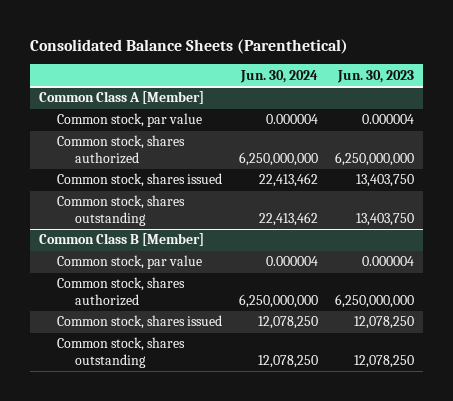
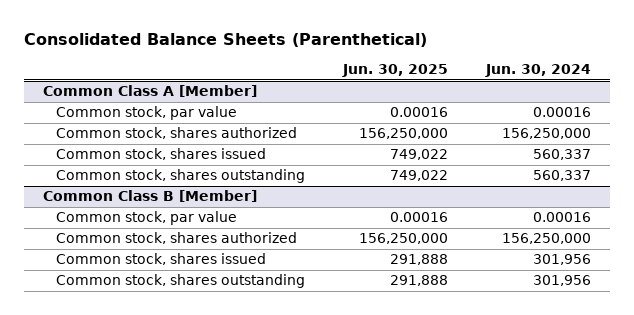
[337,69,415,83] Jun. 30, 2023 -> none
none -> [342,64,449,78] Jun. 30, 2025
[265,114,318,125] 0.000004 -> [533,107,592,118] 0.00016
[238,151,318,166] 6,250,000,000 -> [502,128,592,140] 156,250,000
[258,173,318,188] 22,413,462 -> [533,149,592,161] 560,337
[258,211,318,226] 22,413,462 -> [533,170,592,182] 560,337
[265,256,318,267] 0.000004 -> [533,212,592,223] 0.00016
[238,293,318,308] 6,250,000,000 -> [502,233,592,245] 156,250,000
[257,316,318,330] 12,078,250 -> [533,254,592,266] 301,956
[257,354,318,368] 12,078,250 -> [533,275,592,287] 301,956

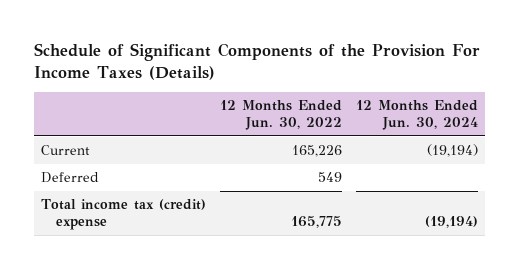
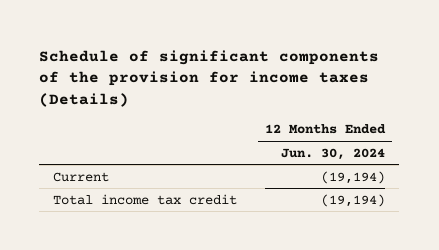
[33,42,480,80] Schedule of Significant Components of the Provision For Income Taxes (Details) -> [39,49,380,107] Schedule of significant components of the provision for income taxes (Details)
[219,100,342,130] 12 Months Ended Jun. 30, 2022 -> none
[40,172,99,184] Deferred -> none
[40,199,206,231] Total income tax (credit) expense -> [53,193,238,205] Total income tax credit

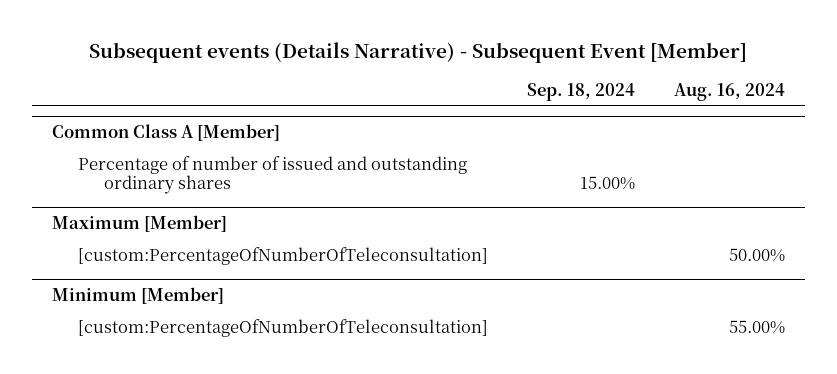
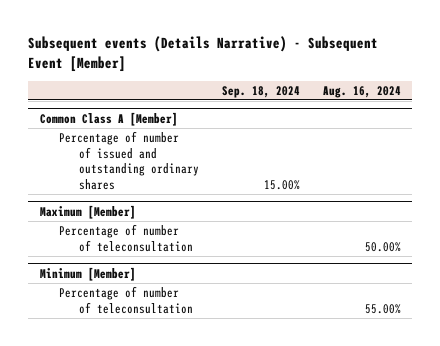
[78,246,489,265] [custom:PercentageOfNumberOfTeleconsultation] -> [59,223,193,252] Percentage of number of teleconsultation
[78,318,489,337] [custom:PercentageOfNumberOfTeleconsultation] -> [59,285,193,314] Percentage of number of teleconsultation

